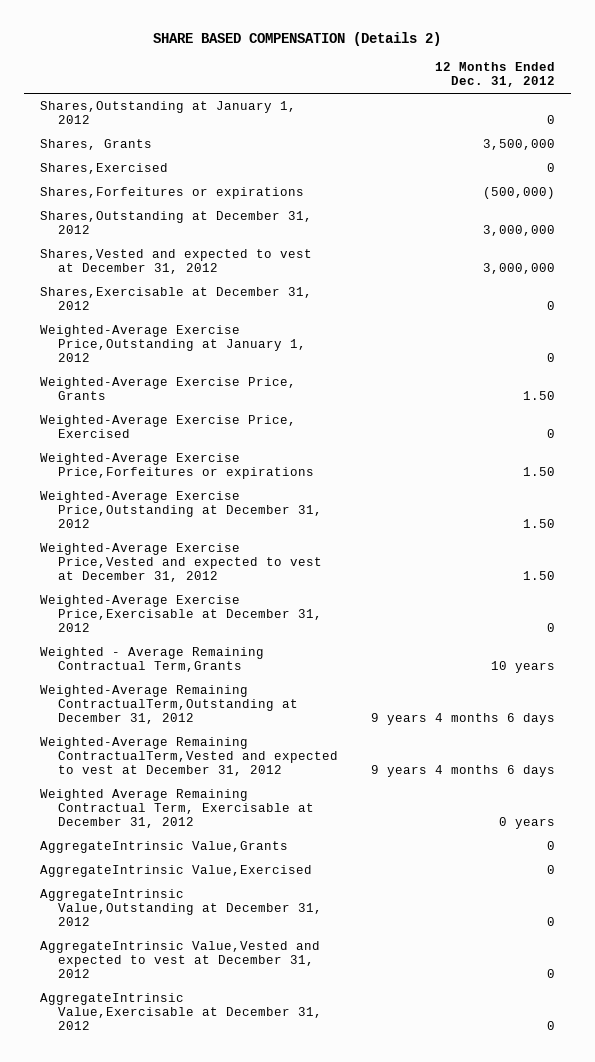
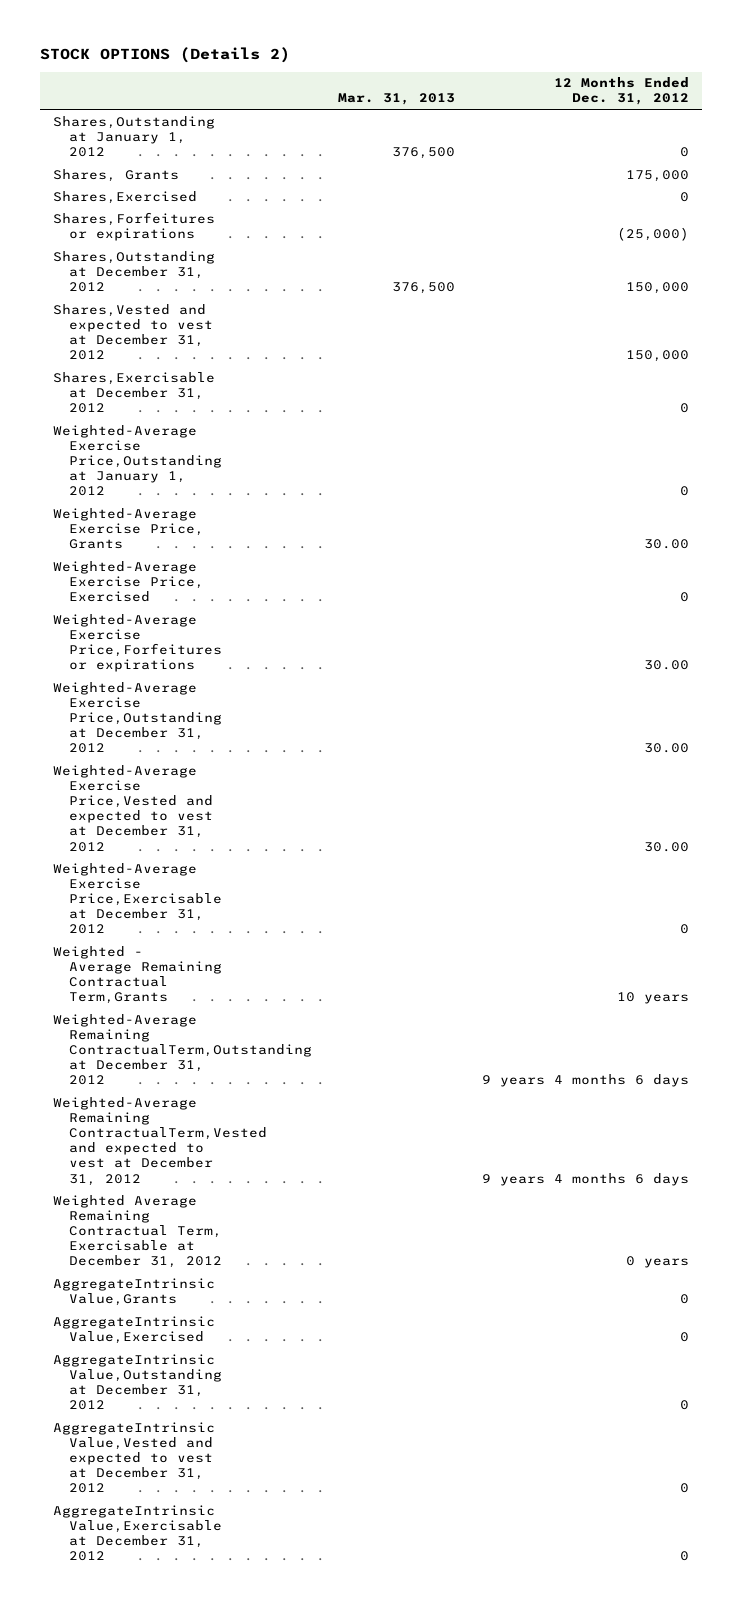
[153,31,442,46] SHARE BASED COMPENSATION (Details 2) -> [39,47,290,64] STOCK OPTIONS (Details 2)
none -> [338,93,456,106] Mar. 31, 2013
[482,138,555,150] 3,500,000 -> [625,169,689,182] 175,000
[482,186,555,199] (500,000) -> [616,226,689,241] (25,000)
[482,225,555,237] 3,000,000 -> [625,281,689,294] 150,000
[482,263,555,275] 3,000,000 -> [625,350,689,363] 150,000
[522,391,555,401] 1.50 -> [643,538,689,549] 30.00
[522,467,555,477] 1.50 -> [643,660,689,671] 30.00
[522,519,555,529] 1.50 -> [643,743,689,754] 30.00
[522,571,555,581] 1.50 -> [643,841,689,852] 30.00

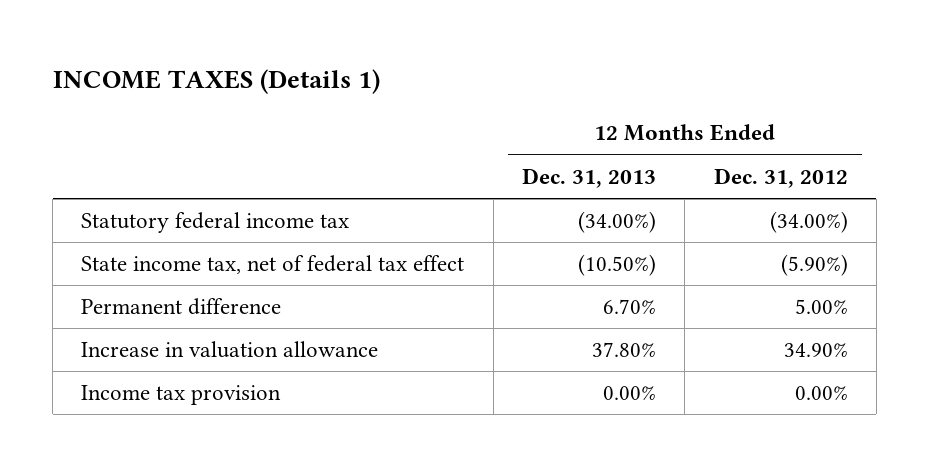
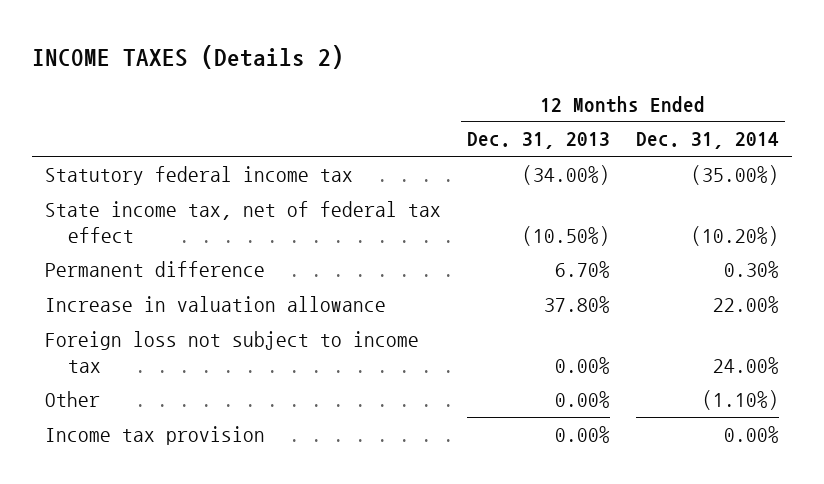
[52,69,380,95] INCOME TAXES (Details 1) -> [32,45,345,70] INCOME TAXES (Details 2)
[713,167,848,188] Dec. 31, 2012 -> none
none -> [635,132,779,150] Dec. 31, 2014
none -> [45,331,420,373] Foreign loss not subject to income tax
none -> [45,391,101,408] Other

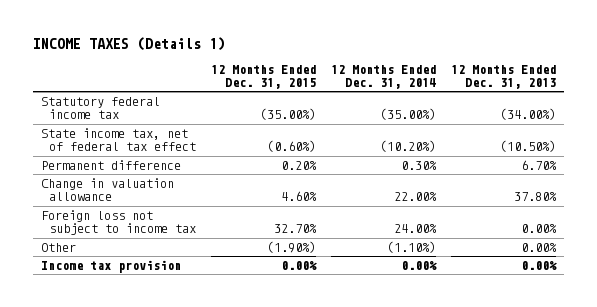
[32,45,345,70] INCOME TAXES (Details 2) -> [33,37,226,52] INCOME TAXES (Details 1)
none -> [211,64,317,89] 12 Months Ended Dec. 31, 2015
[45,296,387,313] Increase in valuation allowance -> [40,177,174,202] Change in valuation allowance

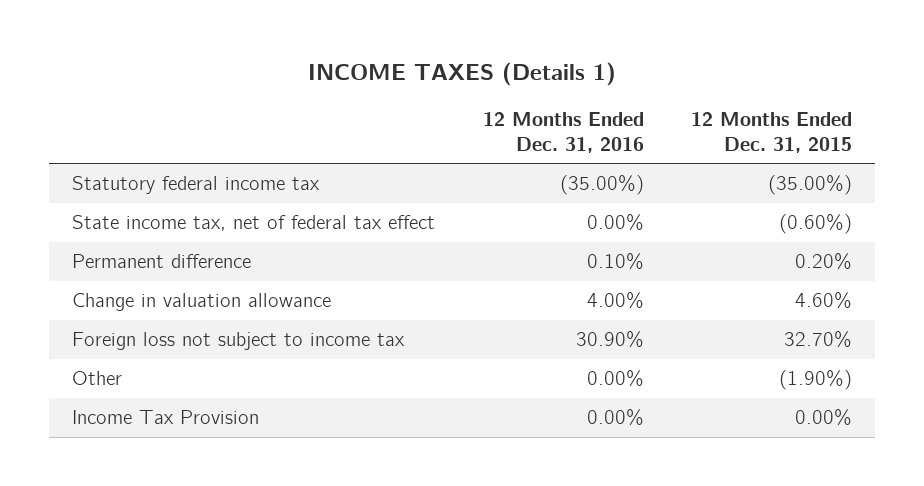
[331,64,437,89] 12 Months Ended Dec. 31, 2014 -> none
[451,64,557,89] 12 Months Ended Dec. 31, 2013 -> none
none -> [482,112,644,153] 12 Months Ended Dec. 31, 2016
[40,259,181,273] Income tax provision -> [72,410,260,425] Income Tax Provision

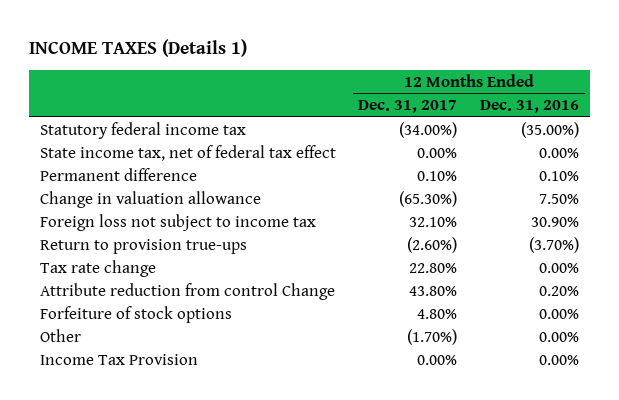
[690,112,852,153] 12 Months Ended Dec. 31, 2015 -> none
none -> [358,99,458,113] Dec. 31, 2017
[586,292,644,310] 4.00% -> [539,193,580,204] 7.50%
none -> [39,238,247,254] Return to provision true-ups
none -> [39,259,156,277] Tax rate change
none -> [39,282,335,300] Attribute reduction from control Change
none -> [39,305,232,323] Forfeiture of stock options

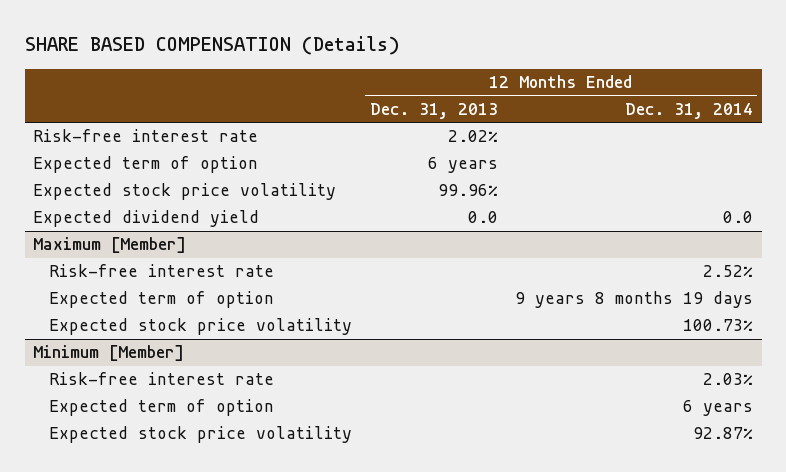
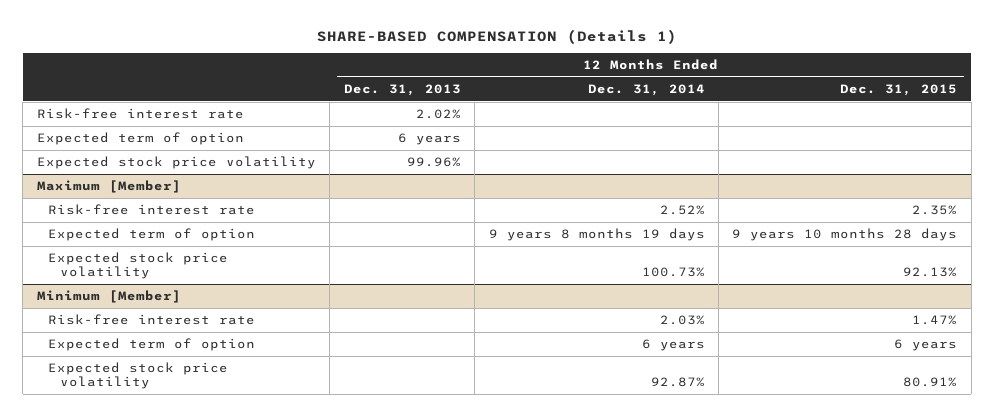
[24,36,400,56] SHARE BASED COMPENSATION (Details) -> [317,29,678,45] SHARE-BASED COMPENSATION (Details 1)
none -> [840,83,958,96] Dec. 31, 2015
[33,210,260,228] Expected dividend yield -> none

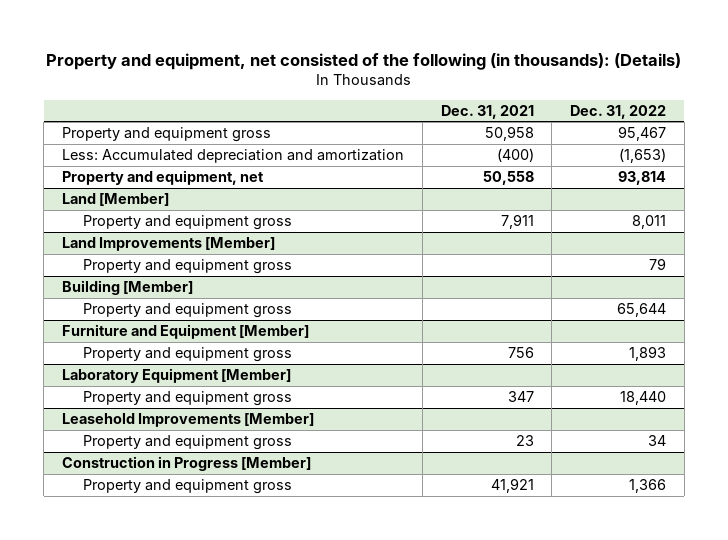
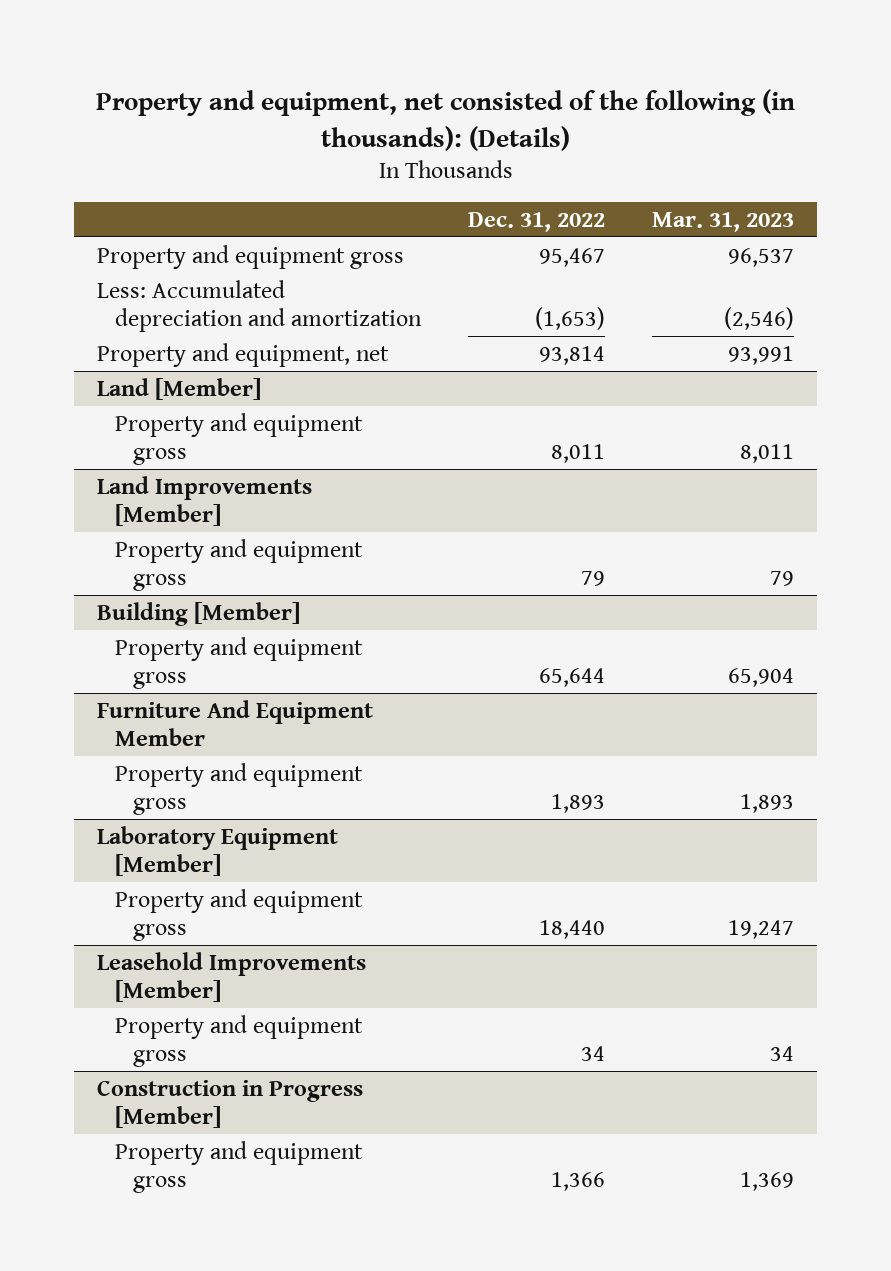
[440,104,534,119] Dec. 31, 2021 -> none
none -> [651,211,794,232] Mar. 31, 2023
[61,324,309,340] Furniture and Equipment [Member] -> [97,699,374,747] Furniture And Equipment Member

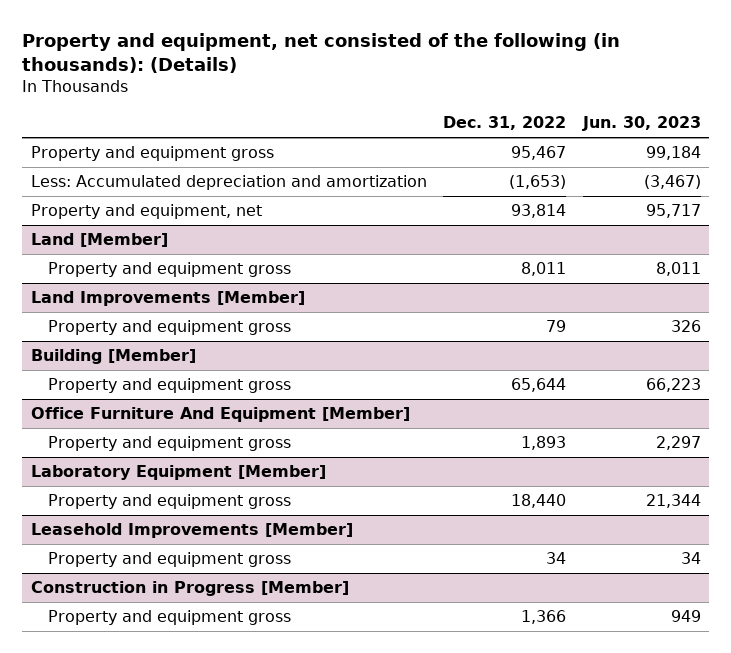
[651,211,794,232] Mar. 31, 2023 -> none
none -> [581,116,701,132] Jun. 30, 2023
[97,699,374,747] Furniture And Equipment Member -> [30,407,410,423] Office Furniture And Equipment [Member]

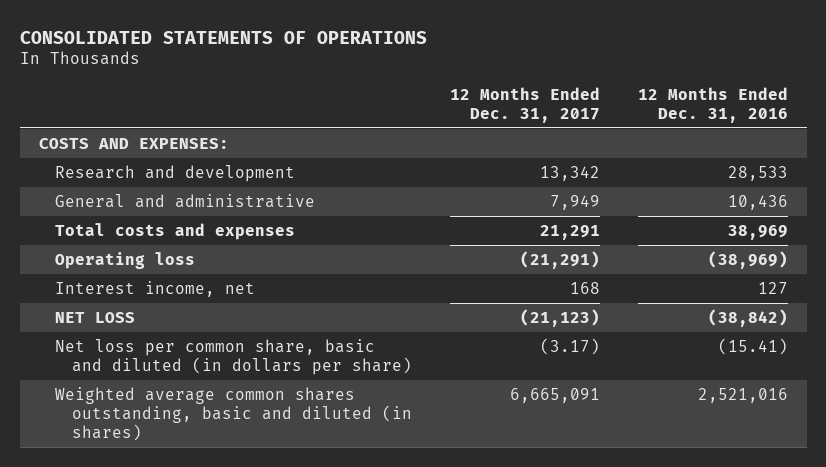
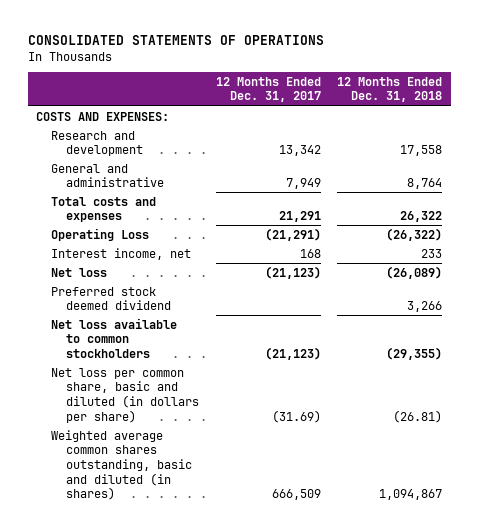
[637,86,788,123] 12 Months Ended Dec. 31, 2016 -> none
none -> [337,76,443,103] 12 Months Ended Dec. 31, 2018
[55,251,196,269] Operating loss -> [50,227,149,241] Operating Loss
[55,311,136,323] NET LOSS -> [50,267,107,277] Net loss
none -> [50,286,171,311] Preferred stock deemed dividend
none -> [50,317,177,358] Net loss available to common stockholders
[539,337,600,355] (3.17) -> [271,409,321,423] (31.69)
[509,387,600,403] 6,665,091 -> [271,489,321,501] 666,509

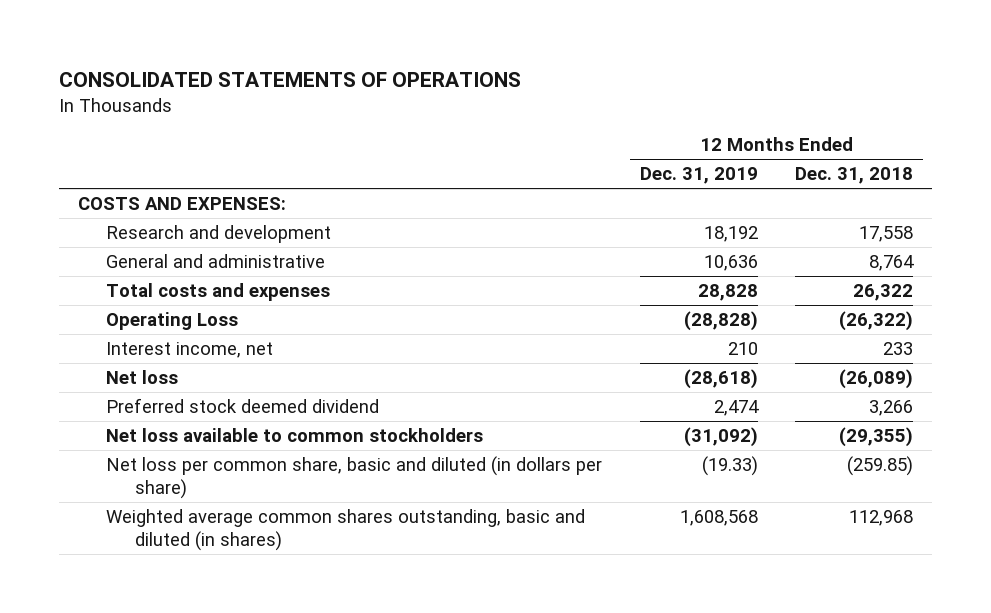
[215,76,321,103] 12 Months Ended Dec. 31, 2017 -> none
none -> [639,167,758,185] Dec. 31, 2019
[393,409,443,423] (26.81) -> [847,455,914,476] (259.85)
[379,489,443,501] 1,094,867 -> [849,509,914,526] 112,968

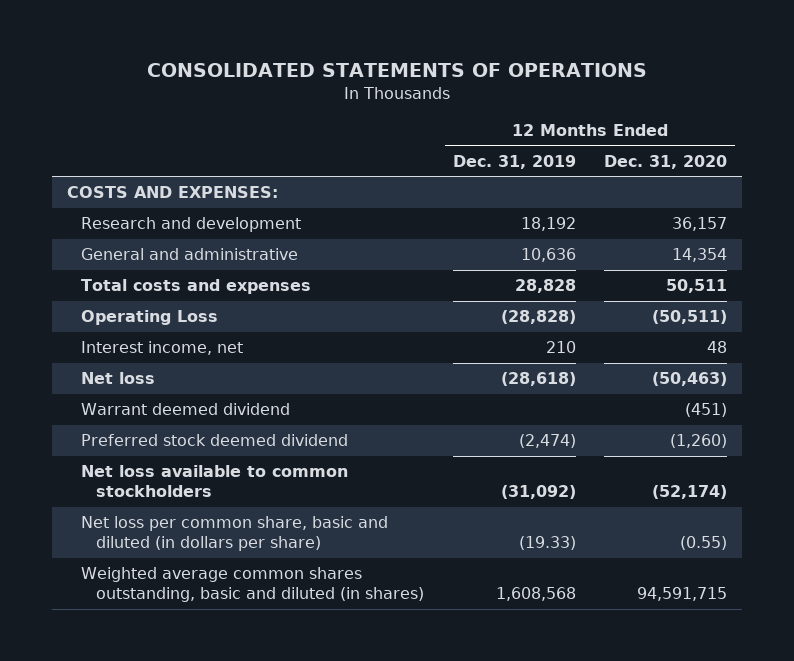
[795,167,914,185] Dec. 31, 2018 -> none
none -> [604,154,728,169] Dec. 31, 2020
none -> [81,403,291,416] Warrant deemed dividend
[713,399,759,416] 2,474 -> [518,434,576,449] (2,474)

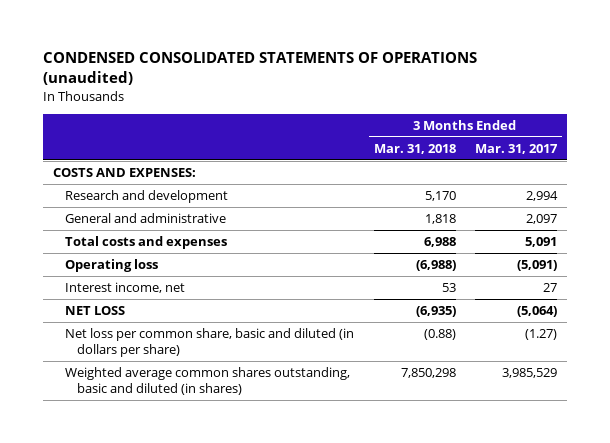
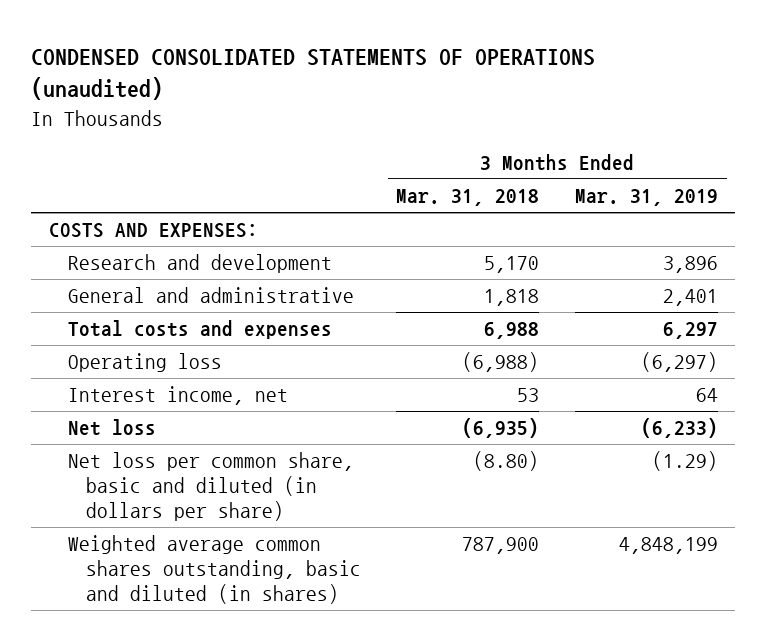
[475,143,559,154] Mar. 31, 2017 -> none
none -> [574,189,718,207] Mar. 31, 2019
[64,306,125,316] NET LOSS -> [67,419,156,437] Net loss
[423,329,456,341] (0.88) -> [473,451,540,472] (8.80)
[400,368,456,379] 7,850,298 -> [462,537,540,555] 787,900

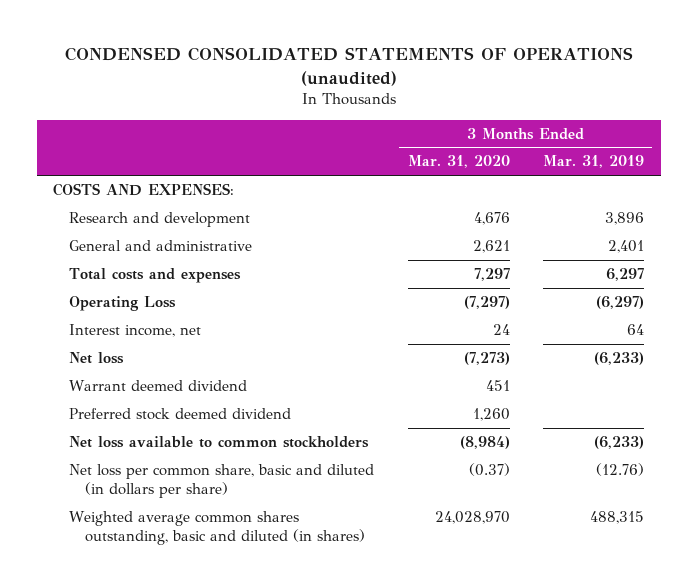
[396,189,540,207] Mar. 31, 2018 -> none
none -> [407,155,510,169] Mar. 31, 2020
[67,353,222,373] Operating loss -> [69,296,177,312] Operating Loss
none -> [69,380,248,392] Warrant deemed dividend
none -> [69,408,292,421] Preferred stock deemed dividend
none -> [69,436,370,449] Net loss available to common stockholders
[651,451,718,472] (1.29) -> [596,463,645,477] (12.76)
[618,537,718,555] 4,848,199 -> [590,511,645,525] 488,315

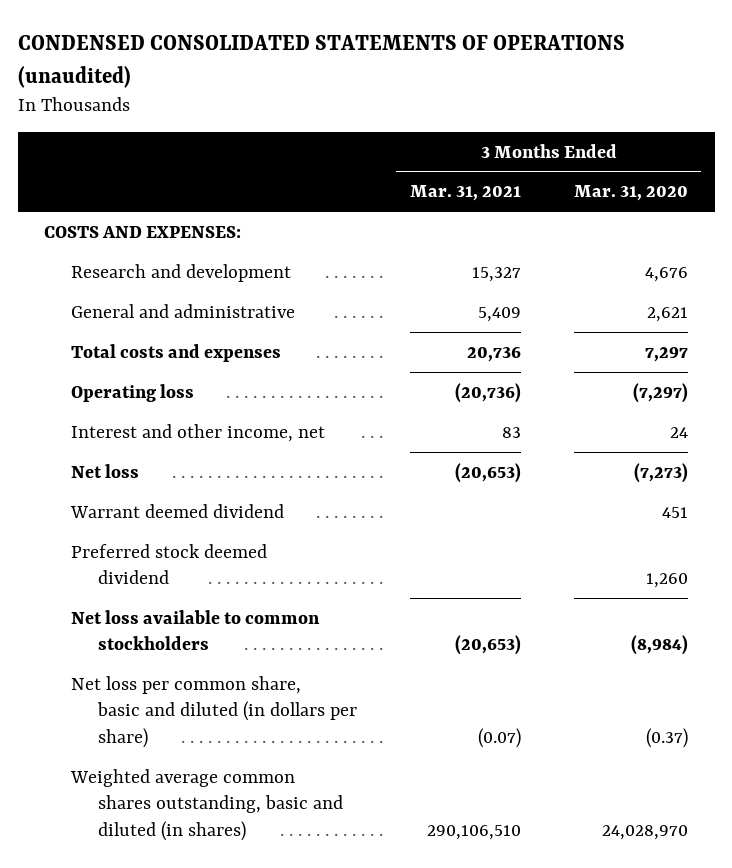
[543,155,645,169] Mar. 31, 2019 -> none
none -> [409,185,521,202] Mar. 31, 2021
[69,296,177,312] Operating Loss -> [70,383,194,402] Operating loss
[69,324,202,338] Interest income, net -> [70,423,325,442] Interest and other income, net

